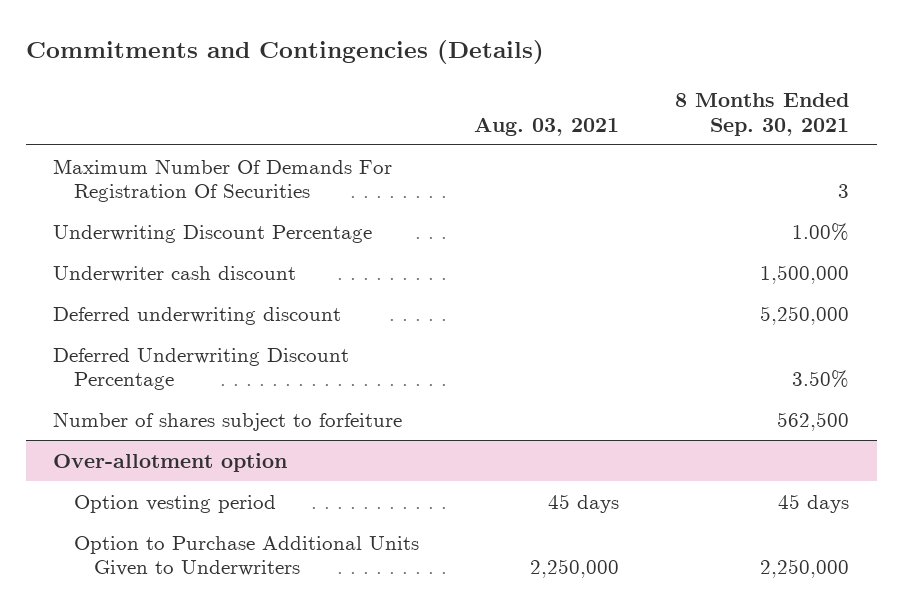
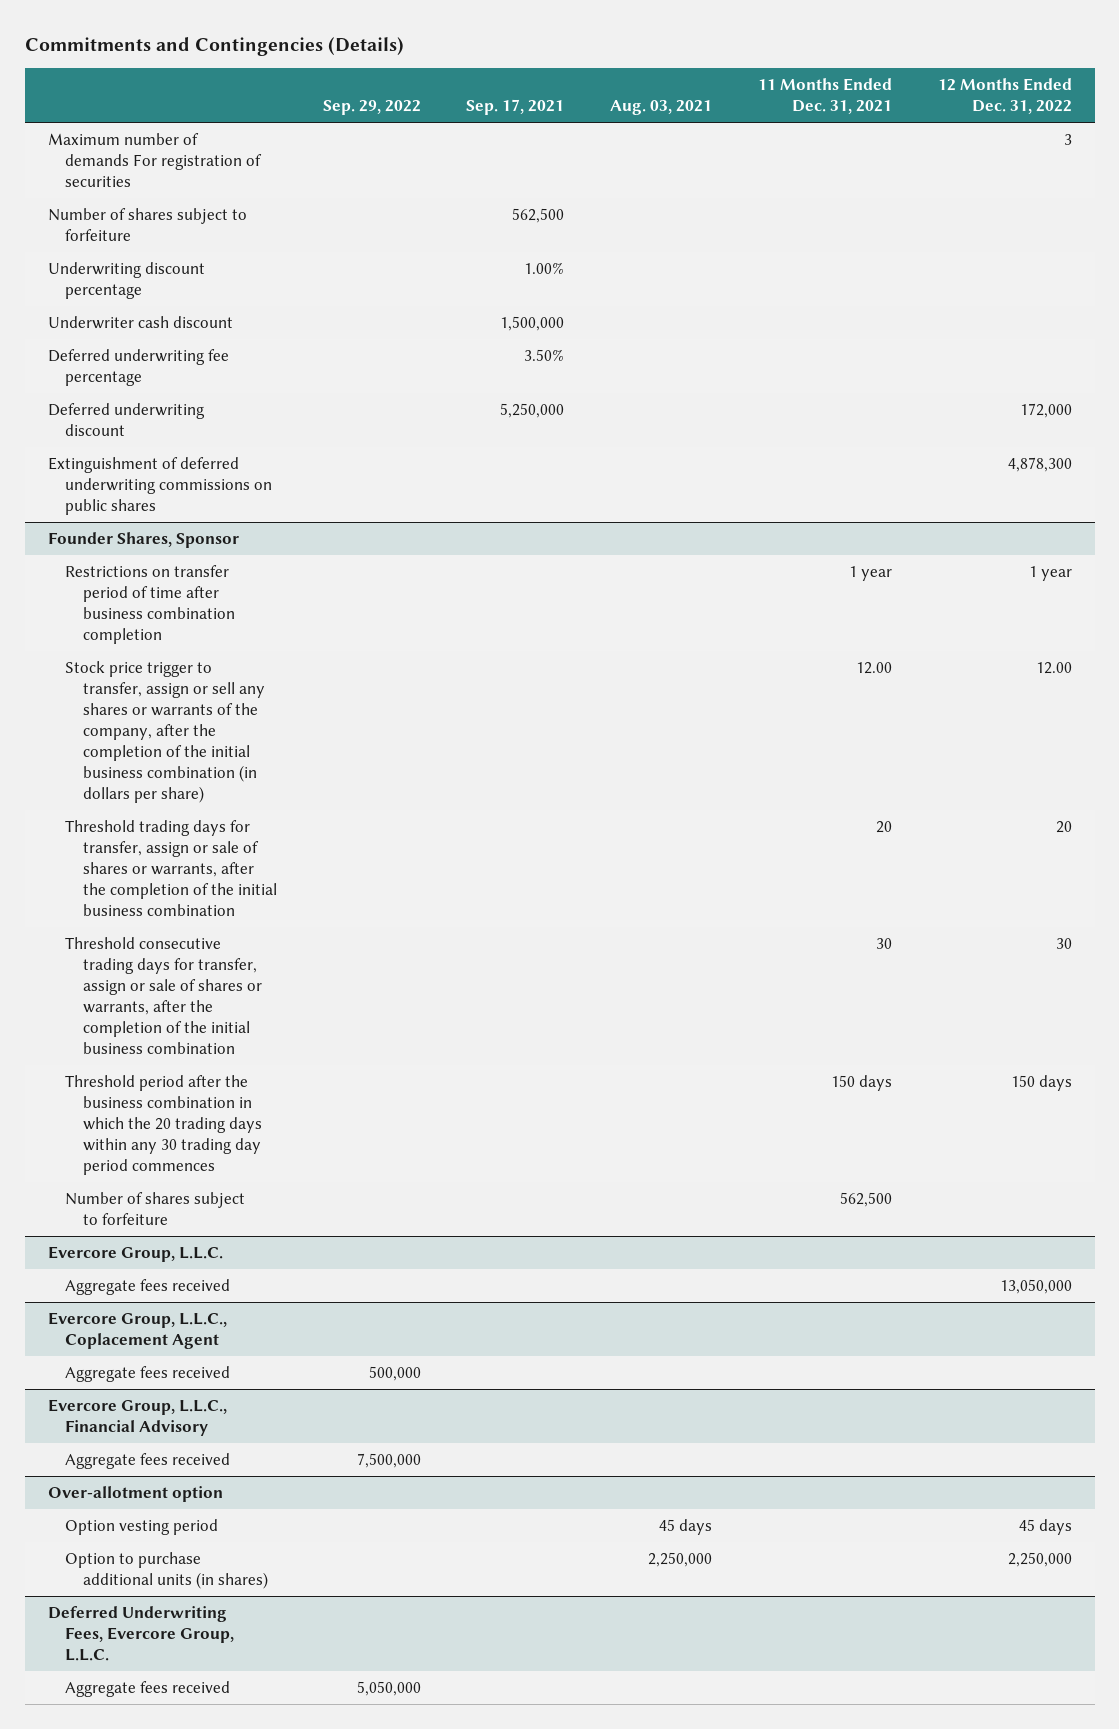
[674,92,849,136] 8 Months Ended Sep. 30, 2021 -> none
none -> [322,100,421,116] Sep. 29, 2022
none -> [466,99,565,116] Sep. 17, 2021
none -> [757,78,892,115] 11 Months Ended Dec. 31, 2021
none -> [937,78,1072,115] 12 Months Ended Dec. 31, 2022
[53,158,393,203] Maximum Number Of Demands For Registration Of Securities -> [47,133,263,188] Maximum number of demands For registration of securities
[53,411,403,431] Number of shares subject to forfeiture -> [47,208,247,242] Number of shares subject to forfeiture
[53,224,373,243] Underwriting Discount Percentage -> [47,262,205,300] Underwriting discount percentage
none -> [47,349,229,387] Deferred underwriting fee percentage
[53,347,350,391] Deferred Underwriting Discount Percentage -> none
none -> [47,457,273,516] Extinguishment of deferred underwriting commissions on public shares
none -> [47,532,239,549] Founder Shares, Sponsor
none -> [65,565,235,645] Restrictions on transfer period of time after business combination completion
none -> [65,661,265,803] Stock price trigger to transfer, assign or sell any shares or warrants of the company, after the completion of the initial business combination (in dollars per share)
none -> [65,820,277,916] Threshold trading days for transfer, assign or sale of shares or warrants, after the completion of the initial business combination
none -> [65,937,262,1054] Threshold consecutive trading days for transfer, assign or sale of shares or warrants, after the completion of the initial business combination
none -> [65,1075,262,1175] Threshold period after the business combination in which the 20 trading days within any 30 trading day period commences
none -> [65,1192,246,1226] Number of shares subject to forfeiture
none -> [47,1246,223,1263] Evercore Group, L.L.C.
none -> [65,1279,231,1296] Aggregate fees received
none -> [47,1312,227,1350] Evercore Group, L.L.C., Coplacement Agent
none -> [65,1366,231,1383] Aggregate fees received
none -> [47,1399,227,1437] Evercore Group, L.L.C., Financial Advisory
none -> [65,1453,231,1470] Aggregate fees received
[73,535,419,577] Option to Purchase Additional Units Given to Underwriters -> [65,1552,268,1590] Option to purchase additional units (in shares)
none -> [47,1606,235,1662] Deferred Underwriting Fees, Evercore Group, L.L.C.
none -> [65,1681,231,1698] Aggregate fees received

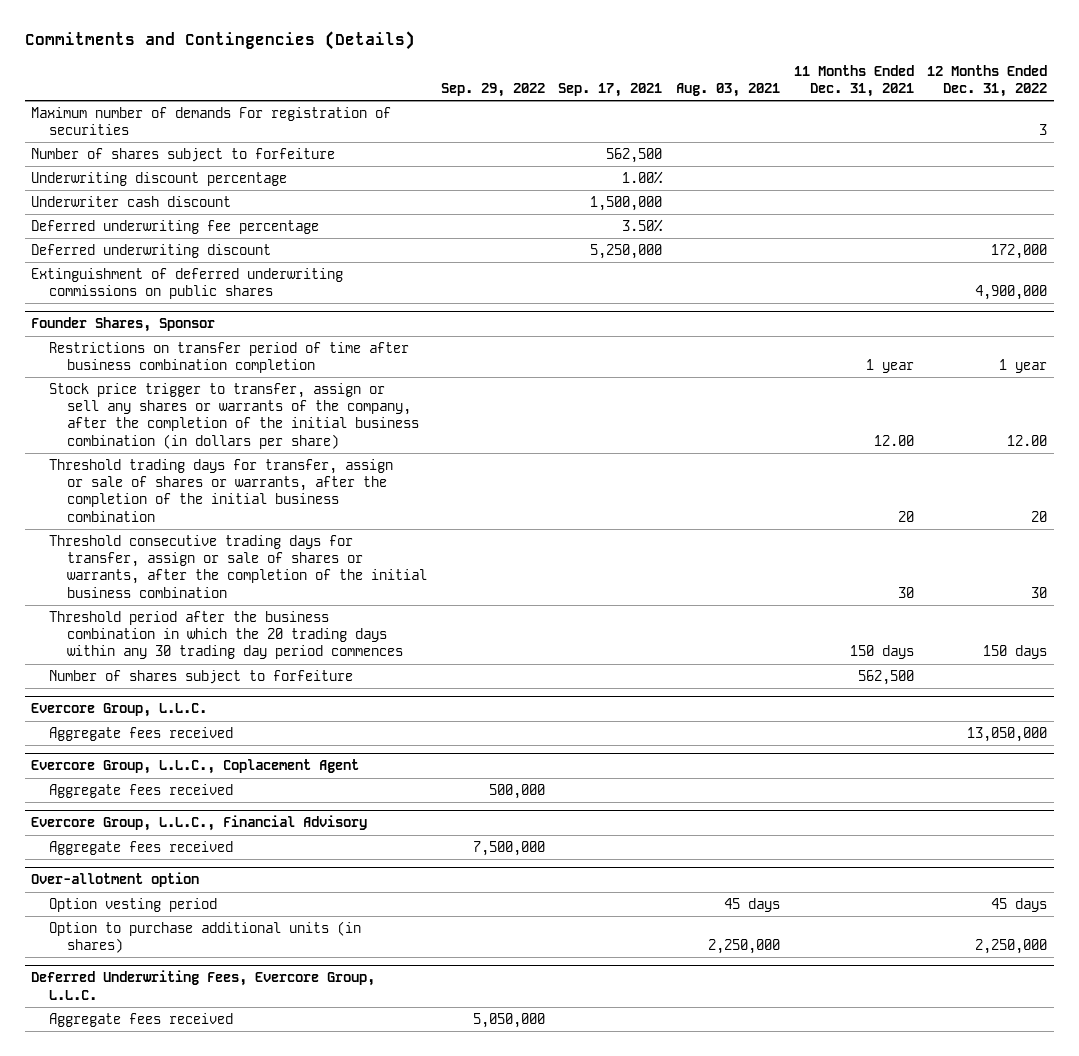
[1007,457,1072,473] 4,878,300 -> [975,285,1048,301] 4,900,000

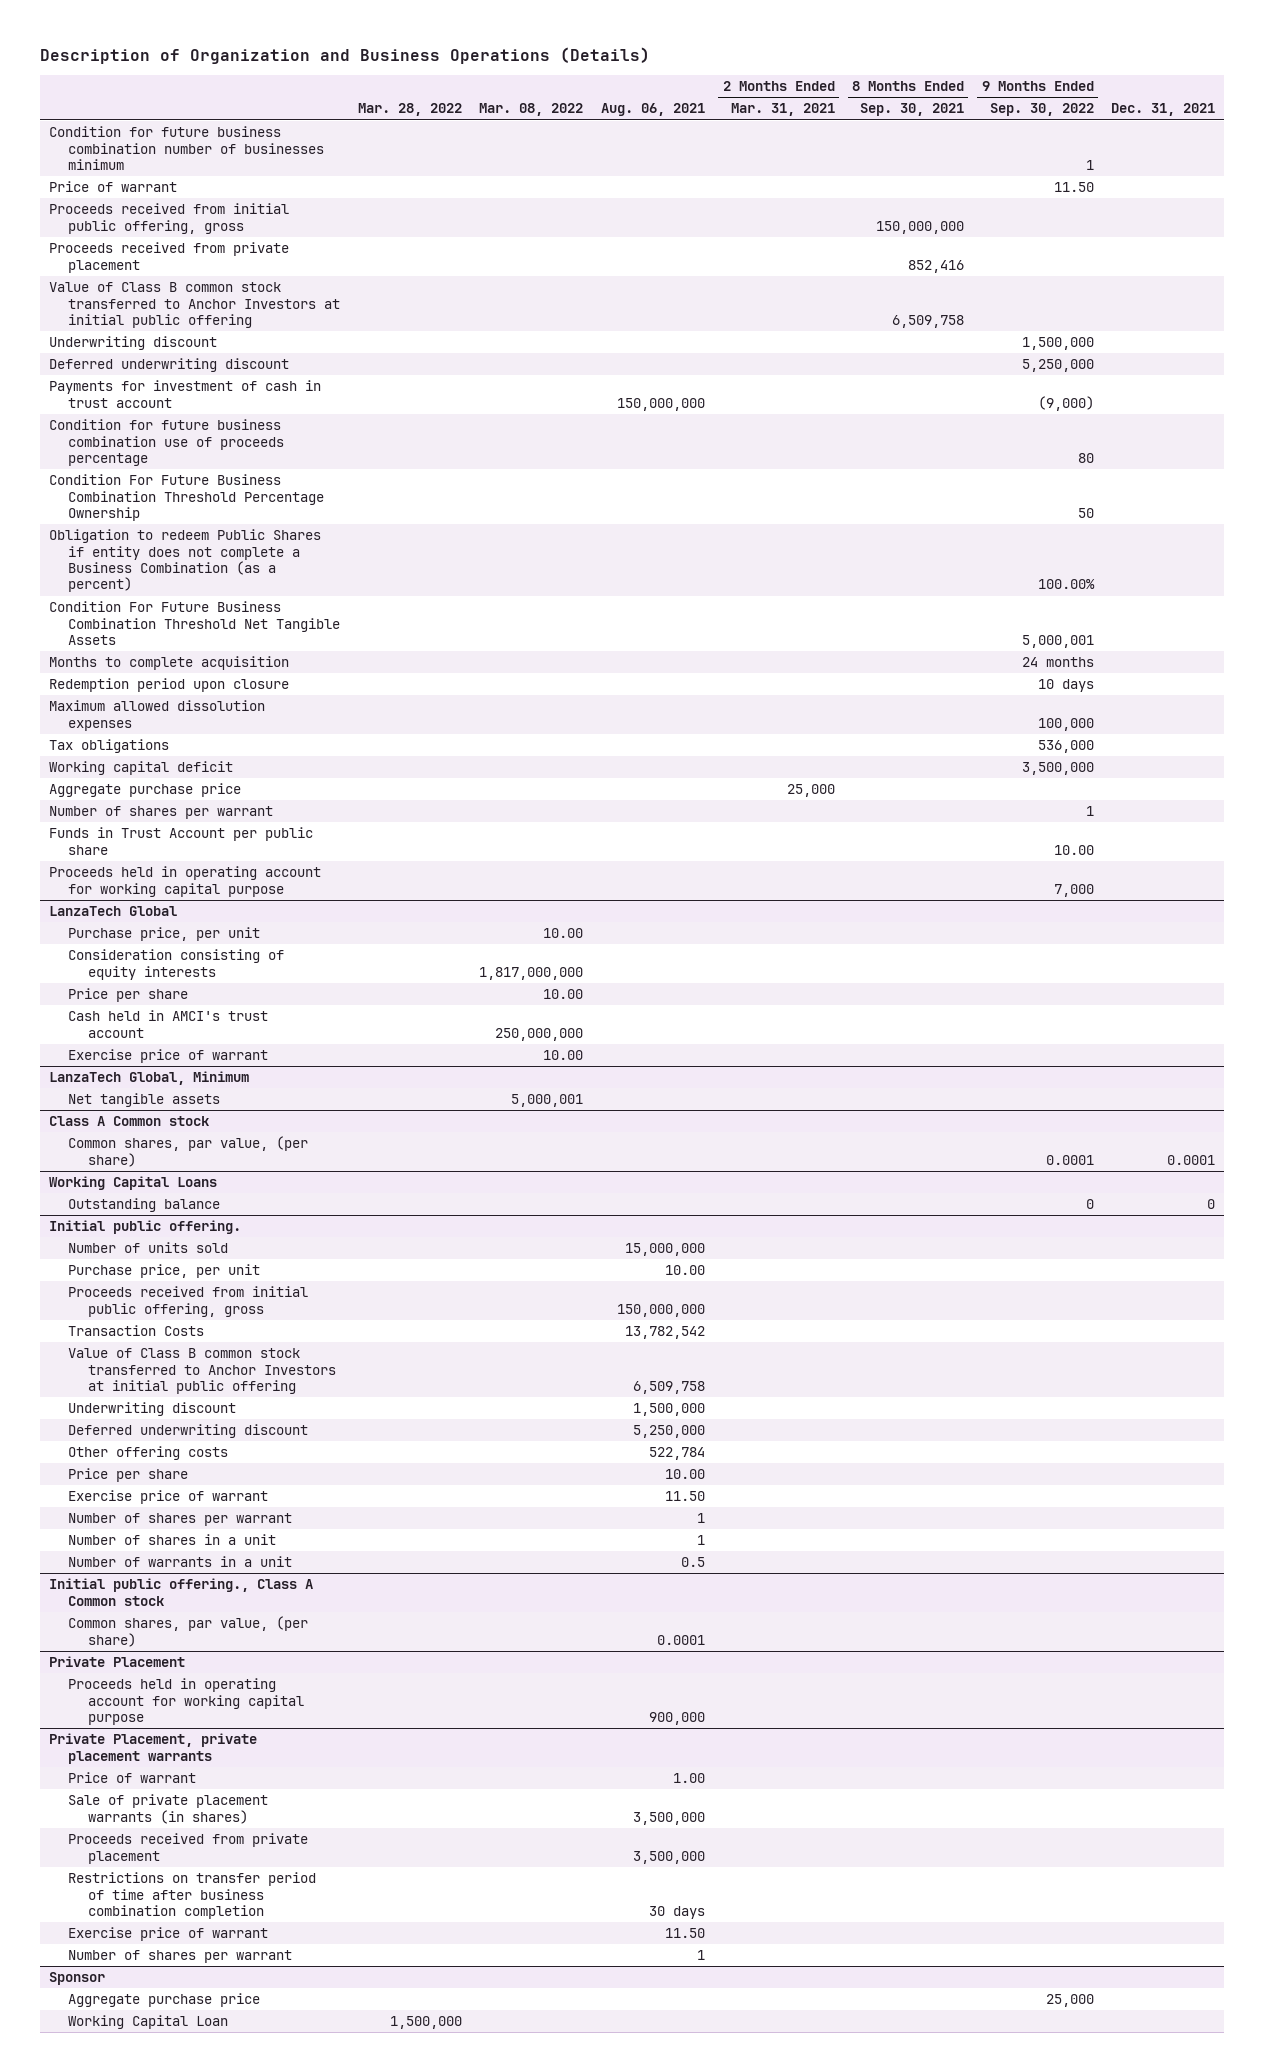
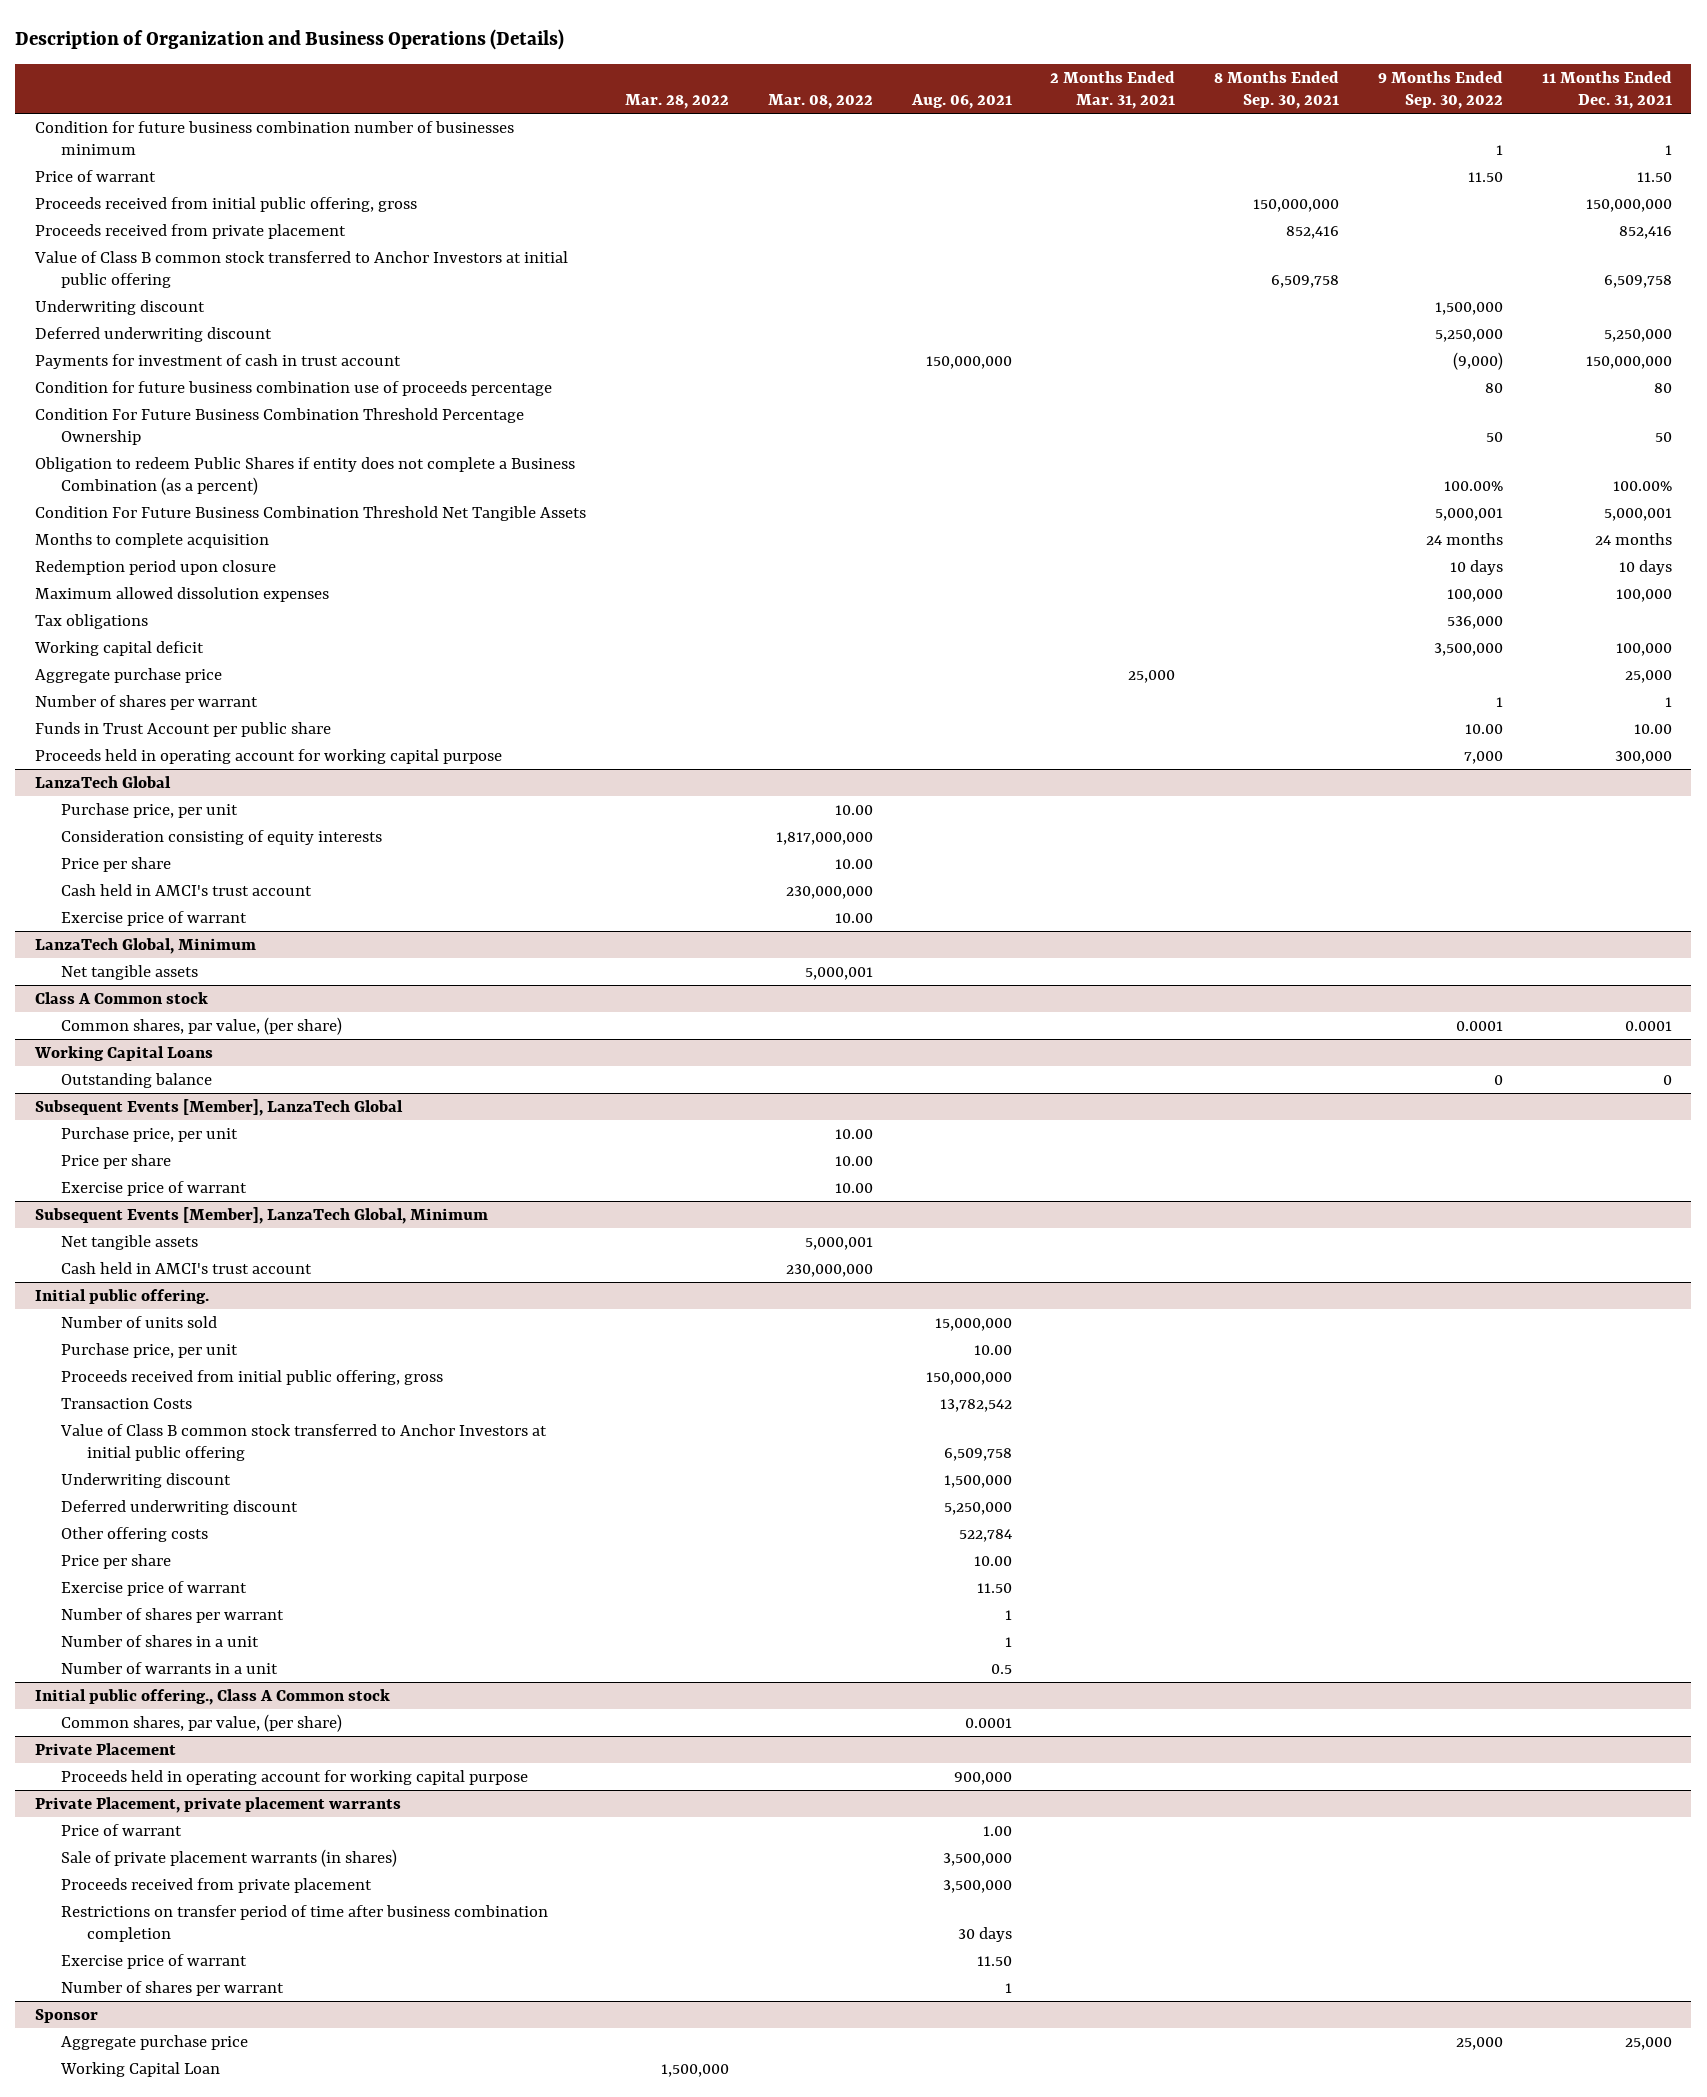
[1111,103,1216,117] Dec. 31, 2021 -> none
none -> [1542,70,1673,110] 11 Months Ended Dec. 31, 2021
[495,1027,584,1041] 250,000,000 -> [785,886,873,900] 230,000,000
none -> [34,1099,403,1117] Subsequent Events [Member], LanzaTech Global
none -> [60,1127,238,1143] Purchase price, per unit
none -> [60,1154,171,1170] Price per share
none -> [60,1181,247,1197] Exercise price of warrant
none -> [34,1207,488,1225] Subsequent Events [Member], LanzaTech Global, Minimum
none -> [60,1235,198,1251] Net tangible assets
none -> [60,1262,312,1275] Cash held in AMCI's trust account

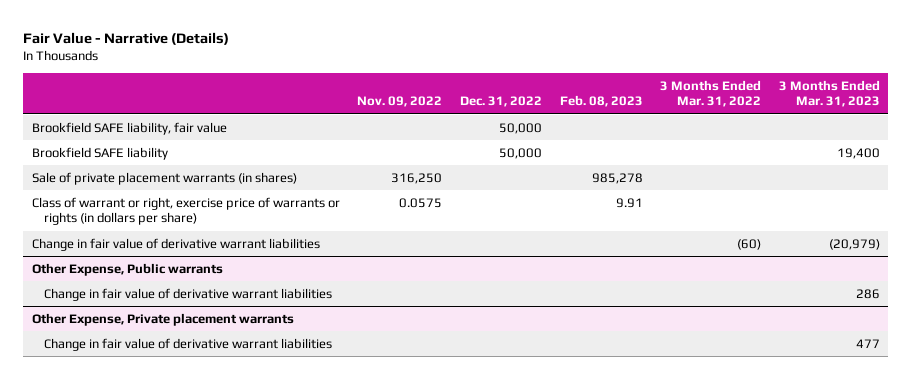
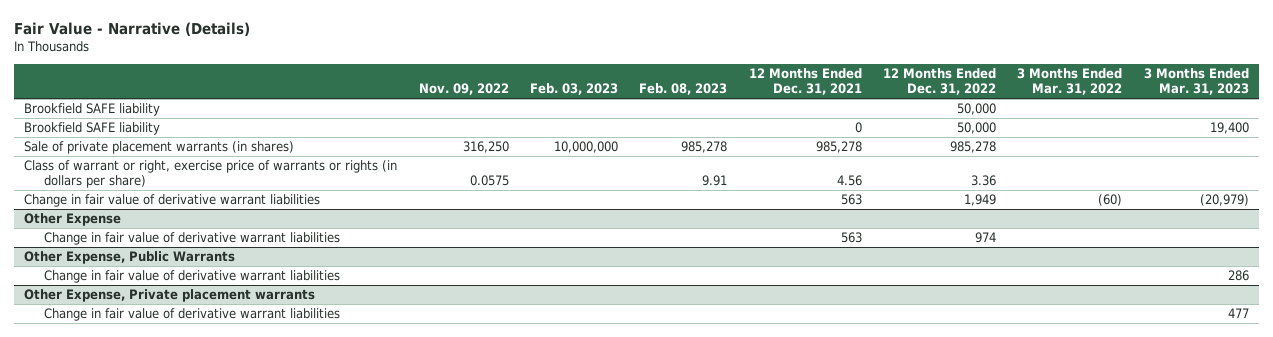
[460,96,543,108] Dec. 31, 2022 -> none
none -> [530,83,619,96] Feb. 03, 2023
none -> [748,68,862,96] 12 Months Ended Dec. 31, 2021
none -> [883,68,997,96] 12 Months Ended Dec. 31, 2022
[31,121,227,135] Brookfield SAFE liability, fair value -> [24,103,161,117] Brookfield SAFE liability
none -> [24,213,122,227] Other Expense
none -> [44,232,341,246] Change in fair value of derivative warrant liabilities
[31,262,223,276] Other Expense, Public warrants -> [24,251,236,265] Other Expense, Public Warrants

